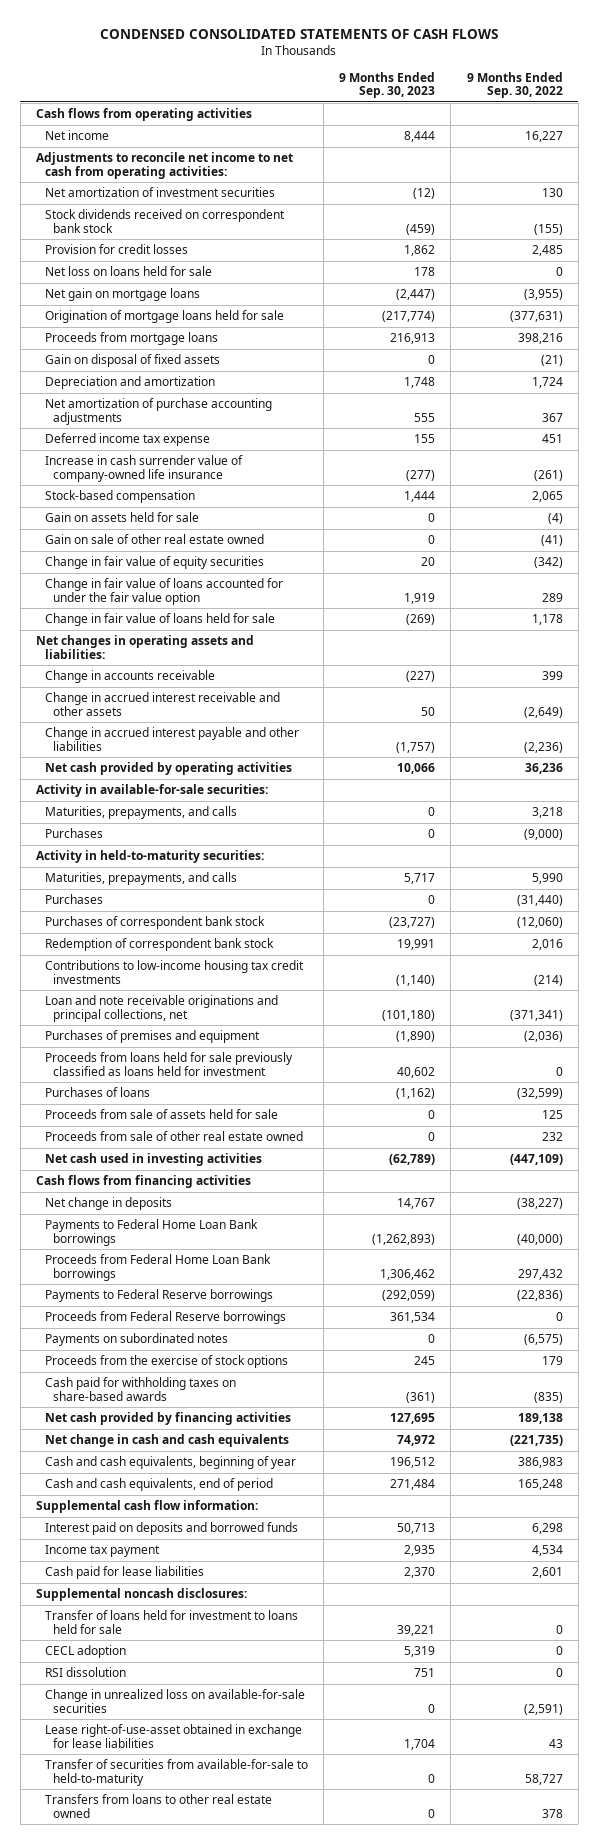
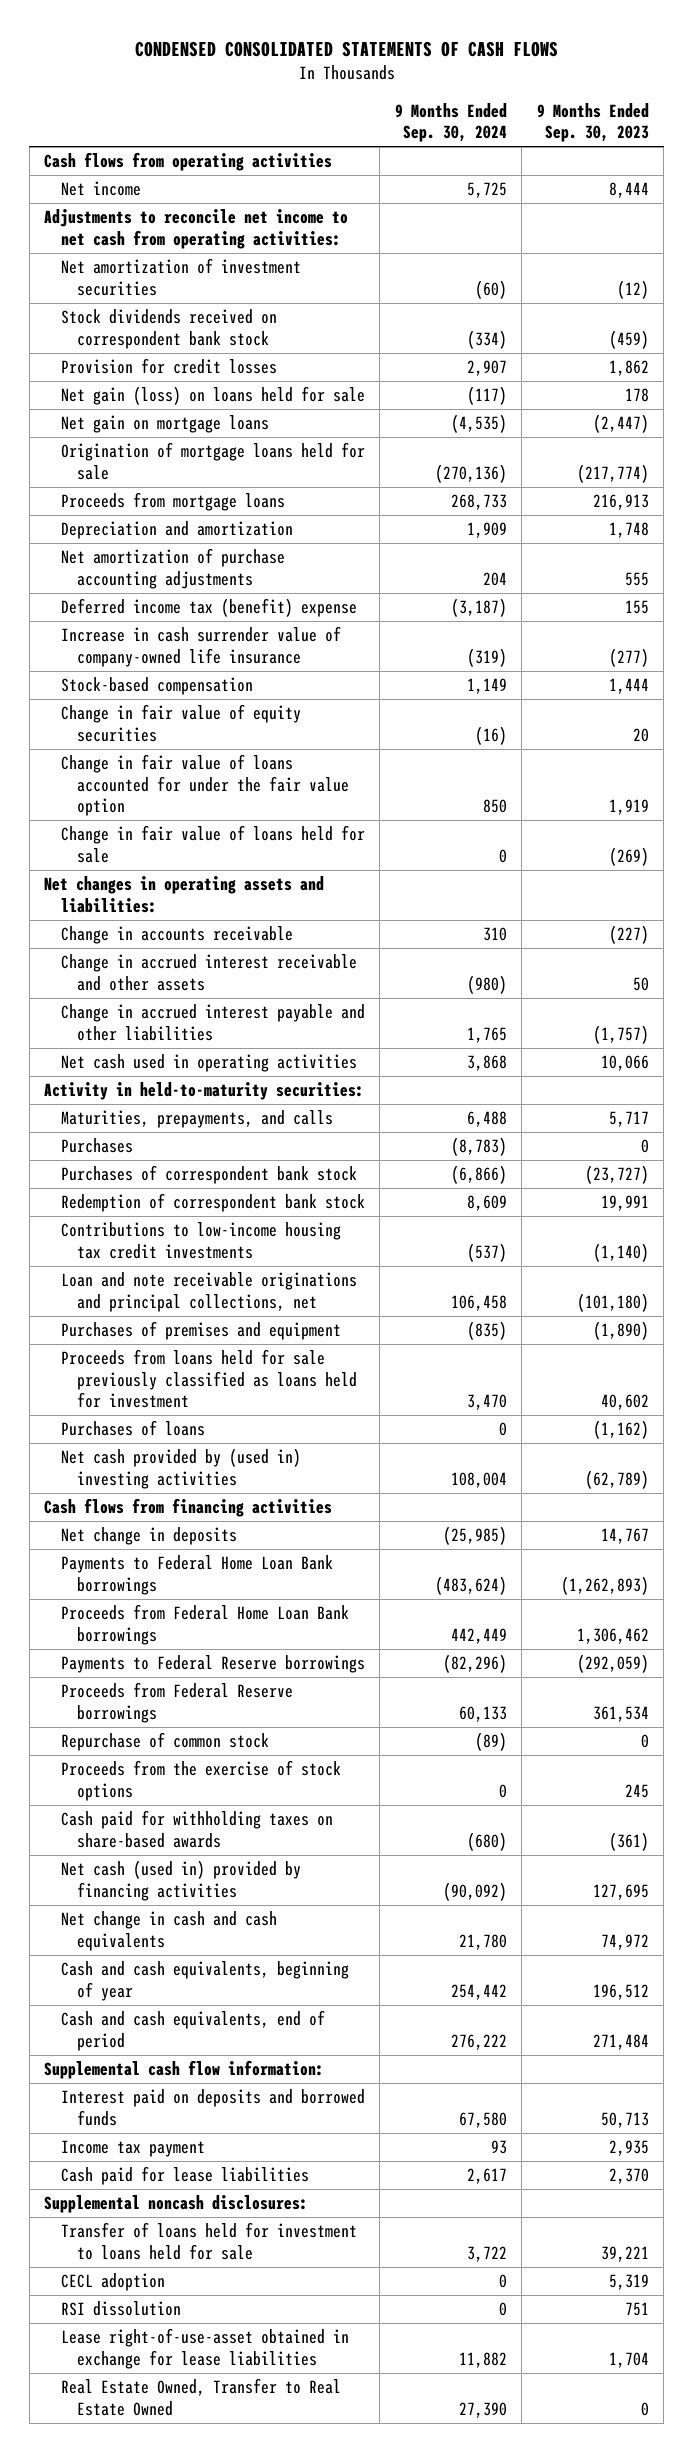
[466,71,563,99] 9 Months Ended Sep. 30, 2022 -> none
none -> [394,102,507,143] 9 Months Ended Sep. 30, 2024
[44,266,212,277] Net loss on loans held for sale -> [60,386,365,406] Net gain (loss) on loans held for sale
[44,354,220,368] Gain on disposal of fixed assets -> none
[44,433,210,447] Deferred income tax expense -> [60,598,357,618] Deferred income tax (benefit) expense
[44,512,199,523] Gain on assets held for sale -> none
[44,534,264,545] Gain on sale of other real estate owned -> none
[36,784,269,798] Activity in available-for-sale securities: -> none
[44,806,237,820] Maturities, prepayments, and calls -> none
[44,828,103,839] Purchases -> none
[44,762,292,776] Net cash provided by operating activities -> [60,1054,357,1073] Net cash used in operating activities
[44,1109,278,1120] Proceeds from sale of assets held for sale -> none
[44,1131,303,1142] Proceeds from sale of other real estate owned -> none
[44,1153,262,1167] Net cash used in investing activities -> [60,1448,301,1489] Net cash provided by (used in) investing activities
[44,1333,228,1347] Payments on subordinated notes -> none
none -> [60,1732,269,1752] Repurchase of common stock
[44,1412,291,1426] Net cash provided by financing activities -> [60,1860,301,1901] Net cash (used in) provided by financing activities
[44,1689,305,1713] Change in unrealized loss on available-for-sale securities -> none
[44,1759,308,1786] Transfer of securities from available-for-sale to held-to-maturity -> none
[44,1794,272,1818] Transfers from loans to other real estate owned -> [60,2378,341,2416] Real Estate Owned, Transfer to Real Estate Owned

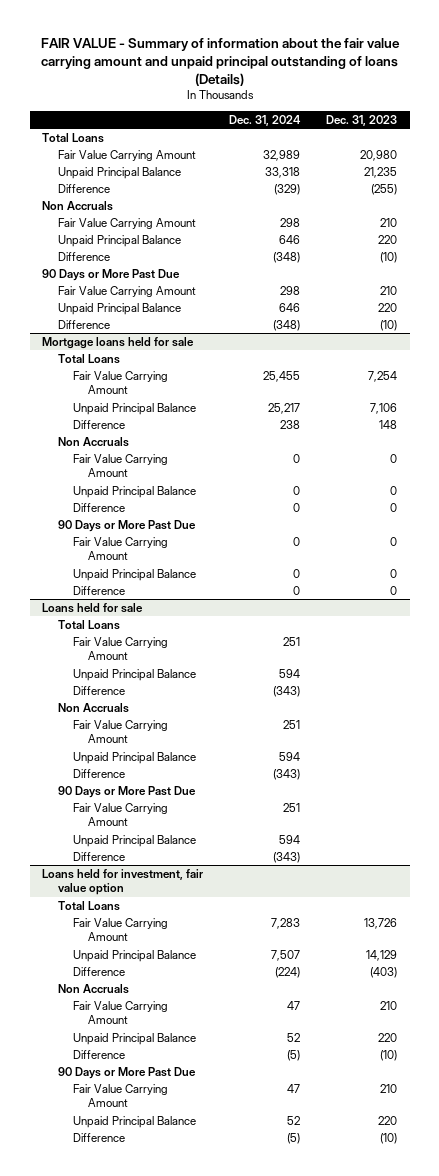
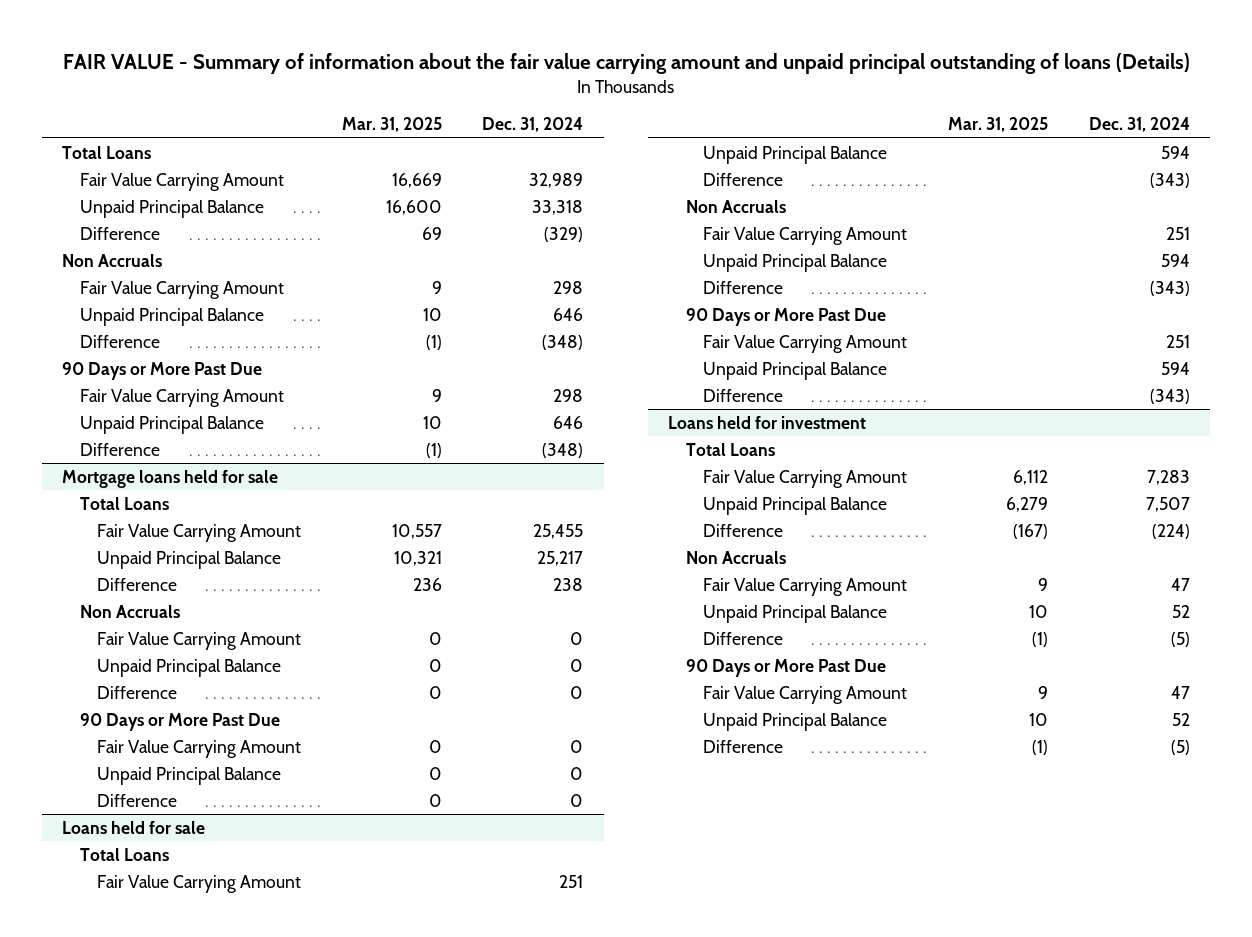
[325,114,397,126] Dec. 31, 2023 -> none
none -> [341,117,442,133] Mar. 31, 2025
[42,868,204,896] Loans held for investment, fair value option -> [668,415,867,429] Loans held for investment

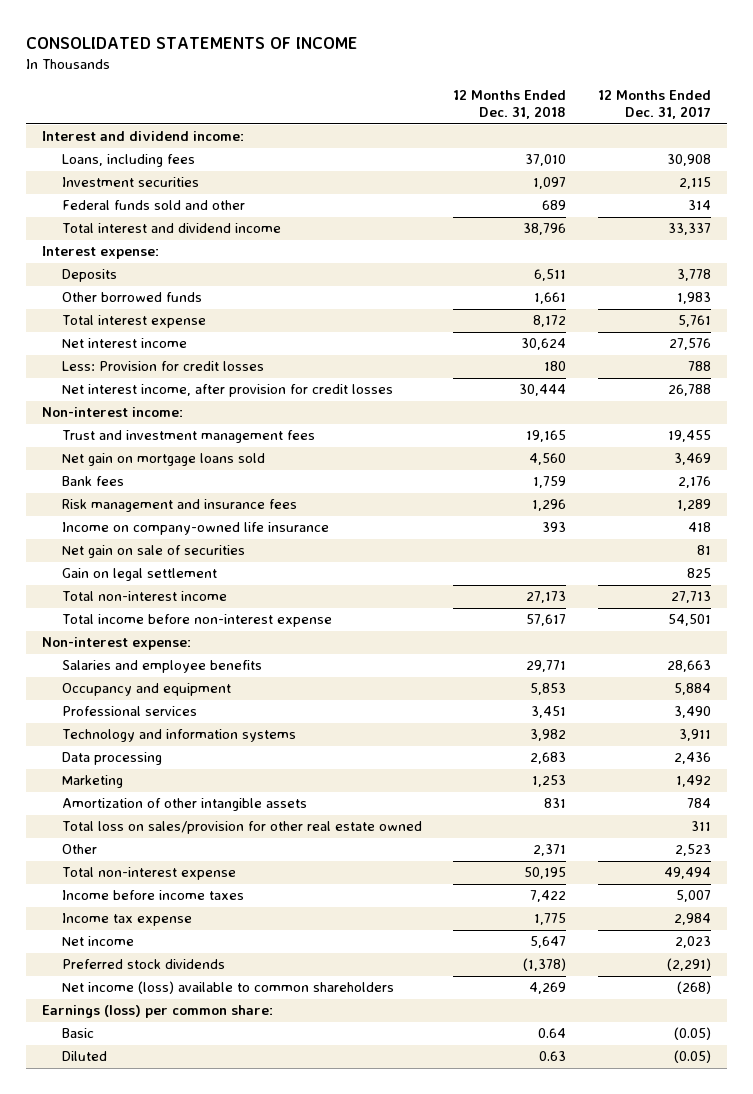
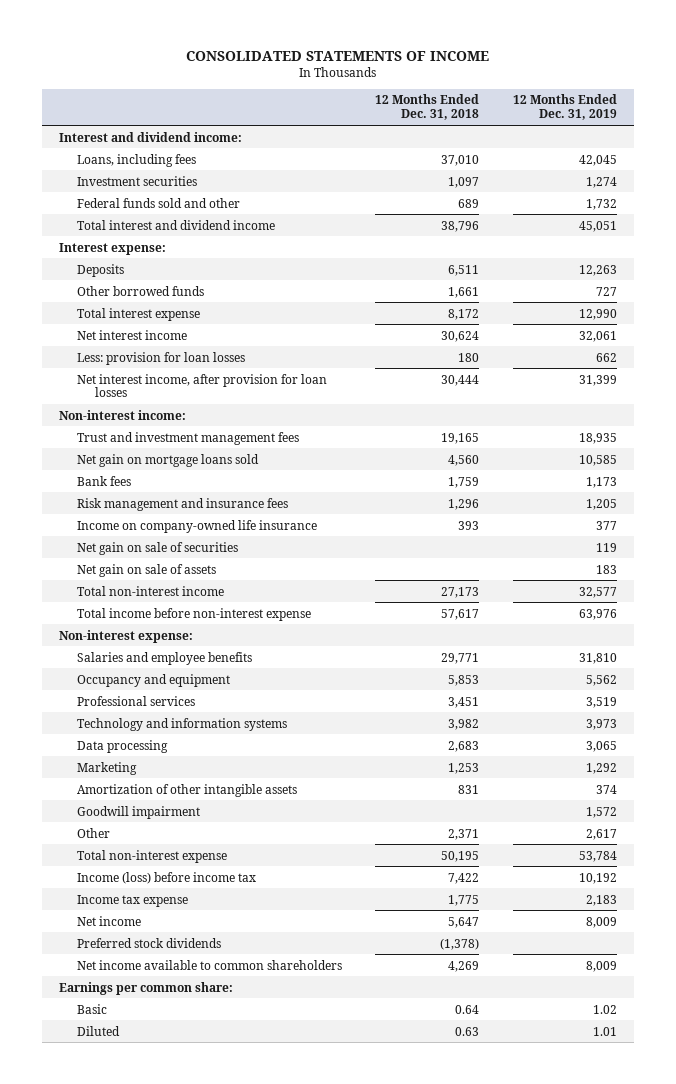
[597,90,711,120] 12 Months Ended Dec. 31, 2017 -> none
none -> [512,94,617,121] 12 Months Ended Dec. 31, 2019
[61,361,264,372] Less: Provision for credit losses -> [76,351,245,365] Less: provision for loan losses
[61,384,393,398] Net interest income, after provision for credit losses -> [76,373,327,398] Net interest income, after provision for loan losses
[61,568,217,582] Gain on legal settlement -> none
none -> [76,563,216,577] Net gain on sale of assets
[61,821,422,835] Total loss on sales/provision for other real estate owned -> none
none -> [76,805,200,819] Goodwill impairment
[61,890,244,901] Income before income taxes -> [76,871,256,884] Income (loss) before income tax
[61,981,394,995] Net income (loss) available to common shareholders -> [76,959,342,970] Net income available to common shareholders
[42,1005,274,1019] Earnings (loss) per common share: -> [58,981,233,995] Earnings per common share:

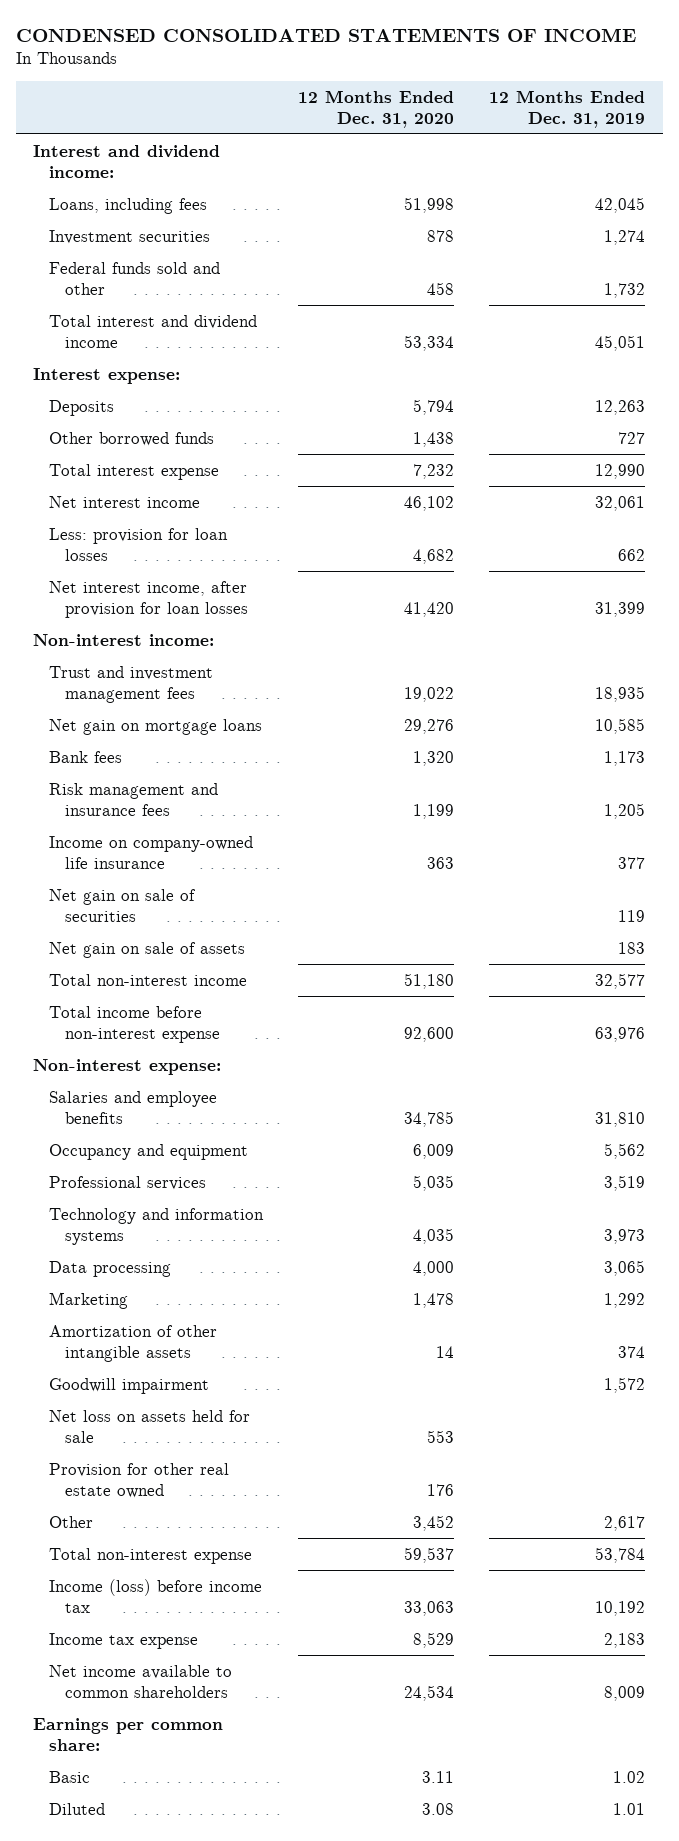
[185,50,489,61] CONSOLIDATED STATEMENTS OF INCOME -> [15,27,636,42] CONDENSED CONSOLIDATED STATEMENTS OF INCOME
[375,94,480,121] 12 Months Ended Dec. 31, 2018 -> none
none -> [298,89,455,128] 12 Months Ended Dec. 31, 2020
[76,453,259,467] Net gain on mortgage loans sold -> [49,718,263,735] Net gain on mortgage loans
none -> [49,1409,251,1443] Net loss on assets held for sale
none -> [49,1462,230,1498] Provision for other real estate owned
[76,915,141,926] Net income -> none
[76,937,221,948] Preferred stock dividends -> none

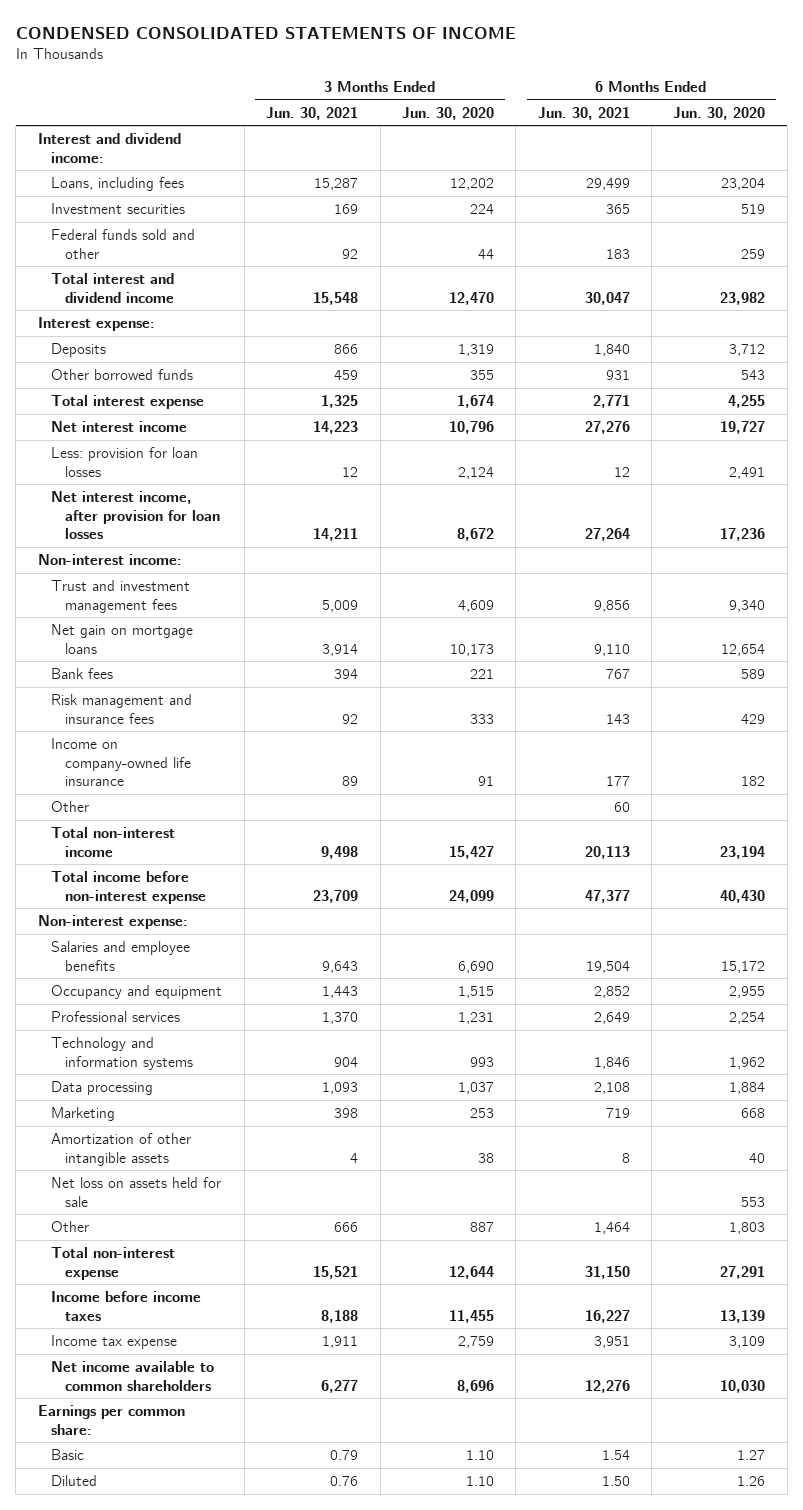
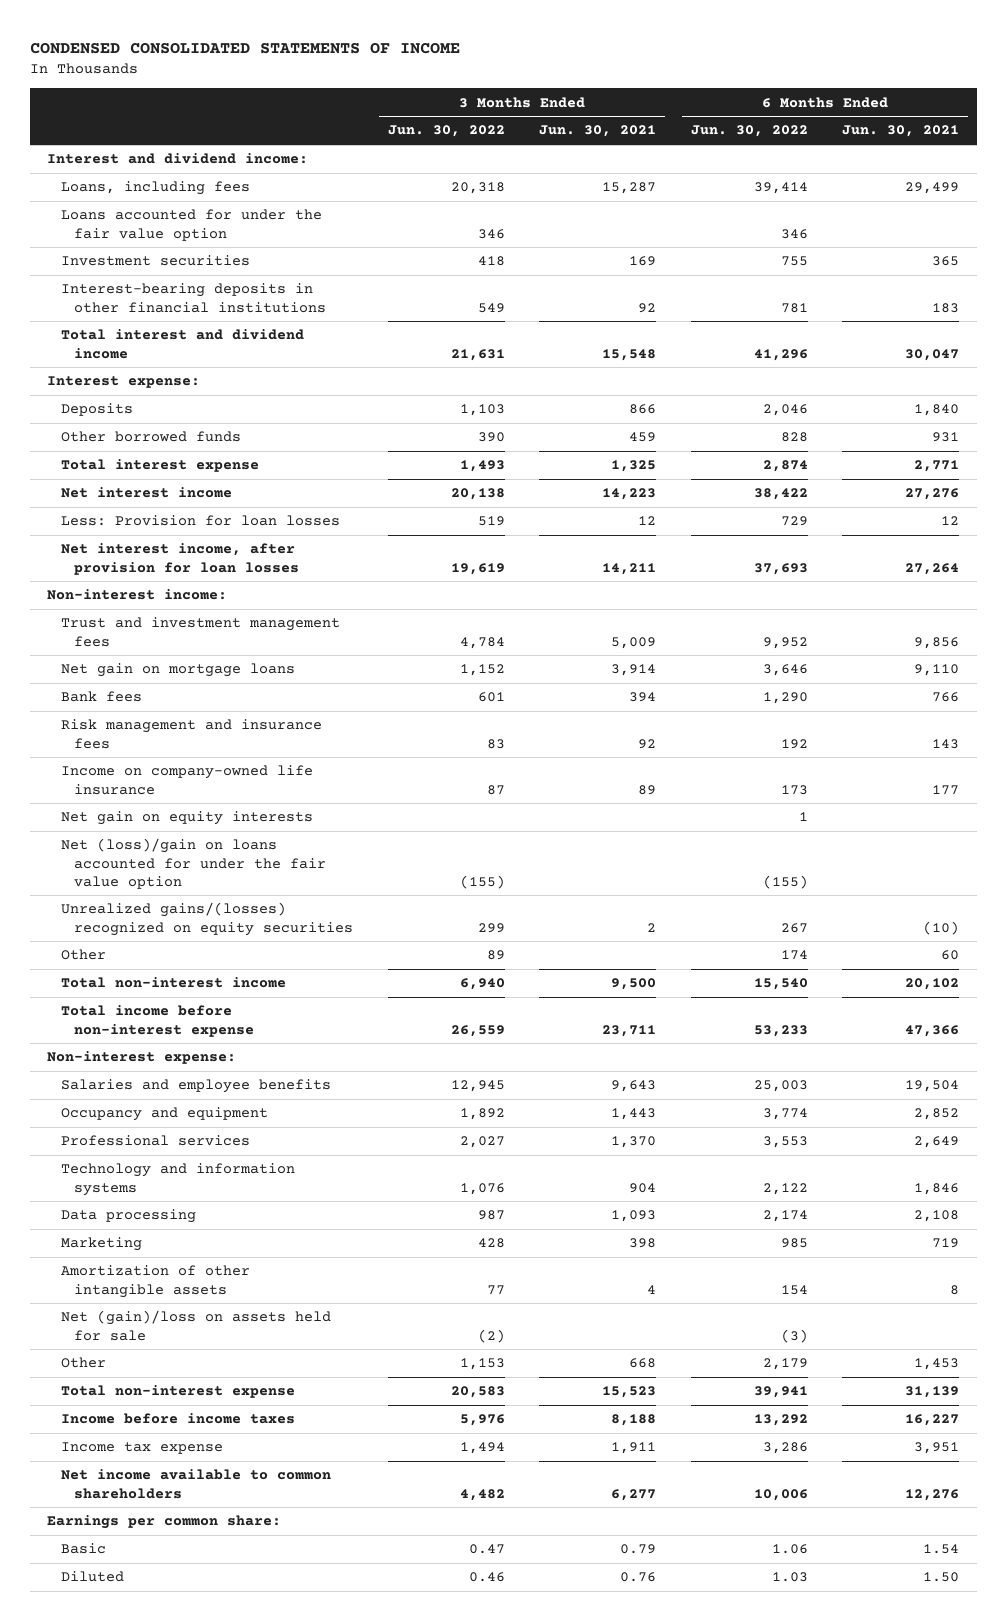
[401,106,494,120] Jun. 30, 2020 -> none
[673,106,766,120] Jun. 30, 2020 -> none
none -> [387,125,505,138] Jun. 30, 2022
none -> [690,125,808,138] Jun. 30, 2022
none -> [60,209,322,241] Loans accounted for under the fair value option
[51,228,196,259] Federal funds sold and other -> [60,283,327,313] Interest-bearing deposits in other financial institutions
[51,446,199,477] Less: provision for loan losses -> [60,515,340,527] Less: Provision for loan losses
[605,668,630,679] 767 -> [932,692,960,703] 766
none -> [60,811,313,826] Net gain on equity interests
none -> [60,838,327,889] Net (loss)/gain on loans accounted for under the fair value option
none -> [60,902,354,936] Unrealized gains/(losses) recognized on equity securities
[321,845,359,859] 9,498 -> [611,978,657,991] 9,500
[584,845,630,859] 20,113 -> [905,978,960,991] 20,102
[313,889,359,903] 23,709 -> [602,1024,657,1037] 23,711
[584,889,630,903] 47,377 -> [905,1024,960,1037] 47,366
[51,1176,222,1207] Net loss on assets held for sale -> [60,1310,331,1341] Net (gain)/loss on assets held for sale
[334,1221,359,1232] 666 -> [629,1358,657,1369] 668
[593,1221,630,1234] 1,464 -> [914,1358,960,1371] 1,453
[313,1265,359,1279] 15,521 -> [602,1386,657,1399] 15,523
[584,1265,630,1279] 31,150 -> [905,1386,960,1399] 31,139

